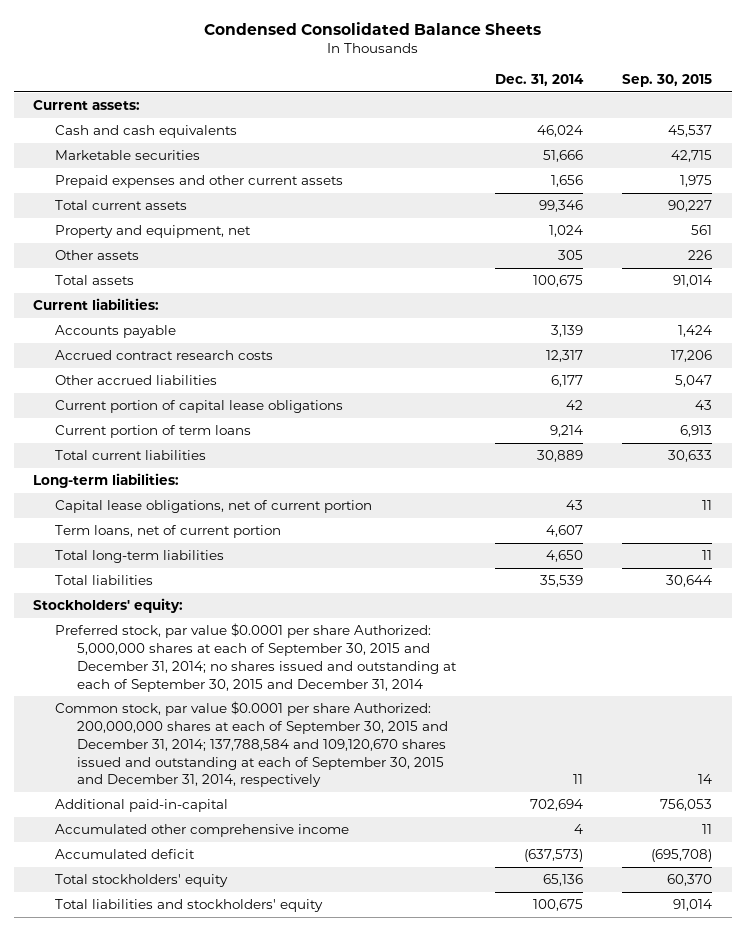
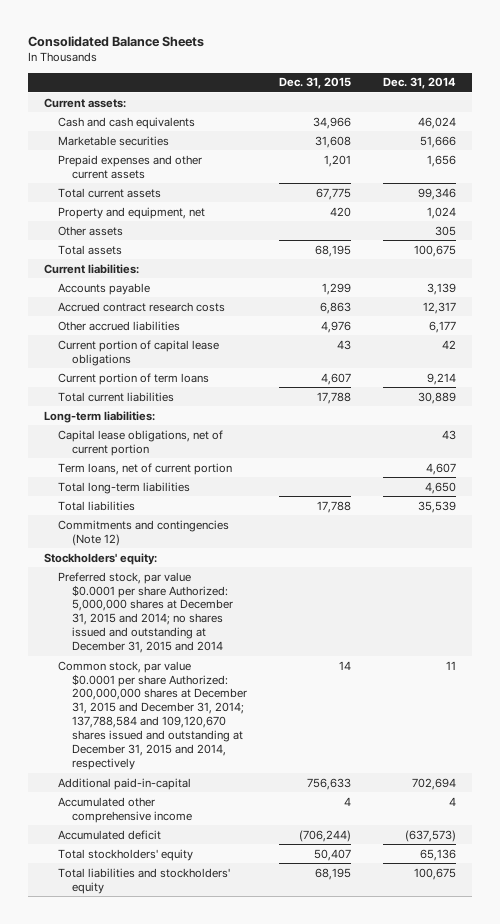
[203,21,541,35] Condensed Consolidated Balance Sheets -> [28,35,205,47] Consolidated Balance Sheets
[622,74,713,88] Sep. 30, 2015 -> none
none -> [278,77,351,90] Dec. 31, 2015
none -> [58,519,230,546] Commitments and contingencies (Note 12)
[54,623,457,692] Preferred stock, par value $0.0001 per share Authorized: 5,000,000 shares at each of September 30, 2015 and December 31, 2014; no shares issued and outstanding at each of September 30, 2015 and December 31, 2014 -> [58,571,234,654] Preferred stock, par value $0.0001 per share Authorized: 5,000,000 shares at December 31, 2015 and 2014; no shares issued and outstanding at December 31, 2015 and 2014
[54,701,448,788] Common stock, par value $0.0001 per share Authorized: 200,000,000 shares at each of September 30, 2015 and December 31, 2014; 137,788,584 and 109,120,670 shares issued and outstanding at each of September 30, 2015 and December 31, 2014, respectively -> [58,660,248,771] Common stock, par value $0.0001 per share Authorized: 200,000,000 shares at December 31, 2015 and December 31, 2014; 137,788,584 and 109,120,670 shares issued and outstanding at December 31, 2015 and 2014, respectively

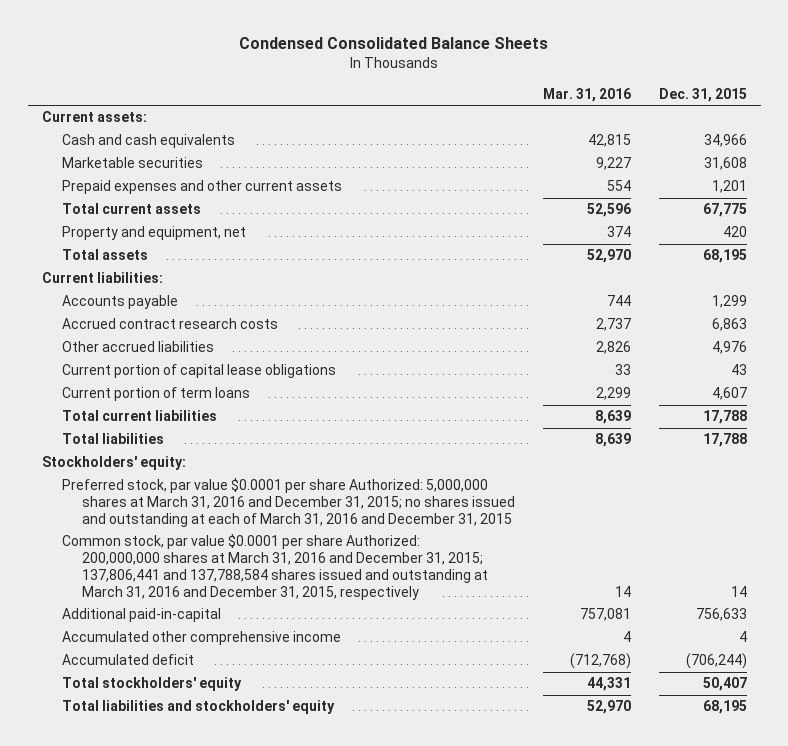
[28,35,205,47] Consolidated Balance Sheets -> [239,37,549,50] Condensed Consolidated Balance Sheets
[382,77,456,90] Dec. 31, 2014 -> none
none -> [542,87,631,102] Mar. 31, 2016
[58,225,124,236] Other assets -> none
[44,410,156,423] Long-term liabilities: -> none
[58,429,224,456] Capital lease obligations, net of current portion -> none
[58,462,233,475] Term loans, net of current portion -> none
[58,481,191,494] Total long-term liabilities -> none
[58,519,230,546] Commitments and contingencies (Note 12) -> none
[58,571,234,654] Preferred stock, par value $0.0001 per share Authorized: 5,000,000 shares at December 31, 2015 and 2014; no shares issued and outstanding at December 31, 2015 and 2014 -> [61,478,516,527] Preferred stock, par value $0.0001 per share Authorized: 5,000,000 shares at March 31, 2016 and December 31, 2015; no shares issued and outstanding at each of March 31, 2016 and December 31, 2015
[58,660,248,771] Common stock, par value $0.0001 per share Authorized: 200,000,000 shares at December 31, 2015 and December 31, 2014; 137,788,584 and 109,120,670 shares issued and outstanding at December 31, 2015 and 2014, respectively -> [61,534,489,600] Common stock, par value $0.0001 per share Authorized: 200,000,000 shares at March 31, 2016 and December 31, 2015; 137,806,441 and 137,788,584 shares issued and outstanding at March 31, 2016 and December 31, 2015, respectively

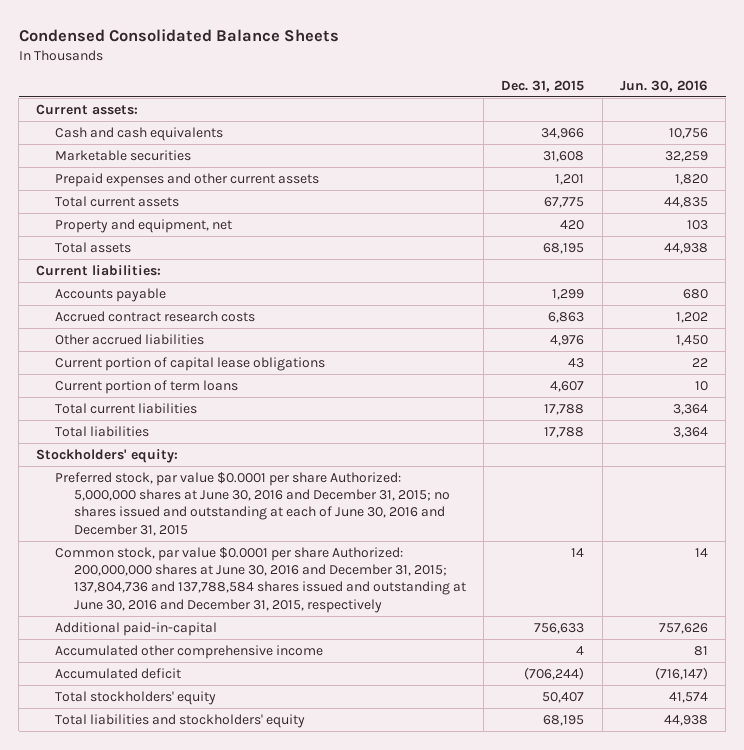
[542,87,631,102] Mar. 31, 2016 -> none
none -> [619,79,708,92] Jun. 30, 2016
[61,478,516,527] Preferred stock, par value $0.0001 per share Authorized: 5,000,000 shares at March 31, 2016 and December 31, 2015; no shares issued and outstanding at each of March 31, 2016 and December 31, 2015 -> [55,471,450,536] Preferred stock, par value $0.0001 per share Authorized: 5,000,000 shares at June 30, 2016 and December 31, 2015; no shares issued and outstanding at each of June 30, 2016 and December 31, 2015
[61,534,489,600] Common stock, par value $0.0001 per share Authorized: 200,000,000 shares at March 31, 2016 and December 31, 2015; 137,806,441 and 137,788,584 shares issued and outstanding at March 31, 2016 and December 31, 2015, respectively -> [55,546,466,613] Common stock, par value $0.0001 per share Authorized: 200,000,000 shares at June 30, 2016 and December 31, 2015; 137,804,736 and 137,788,584 shares issued and outstanding at June 30, 2016 and December 31, 2015, respectively

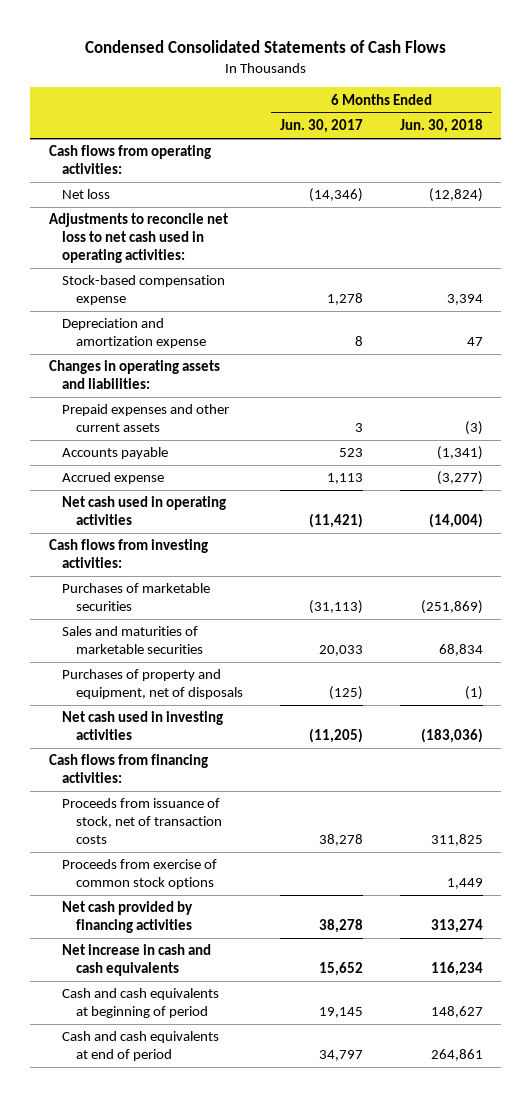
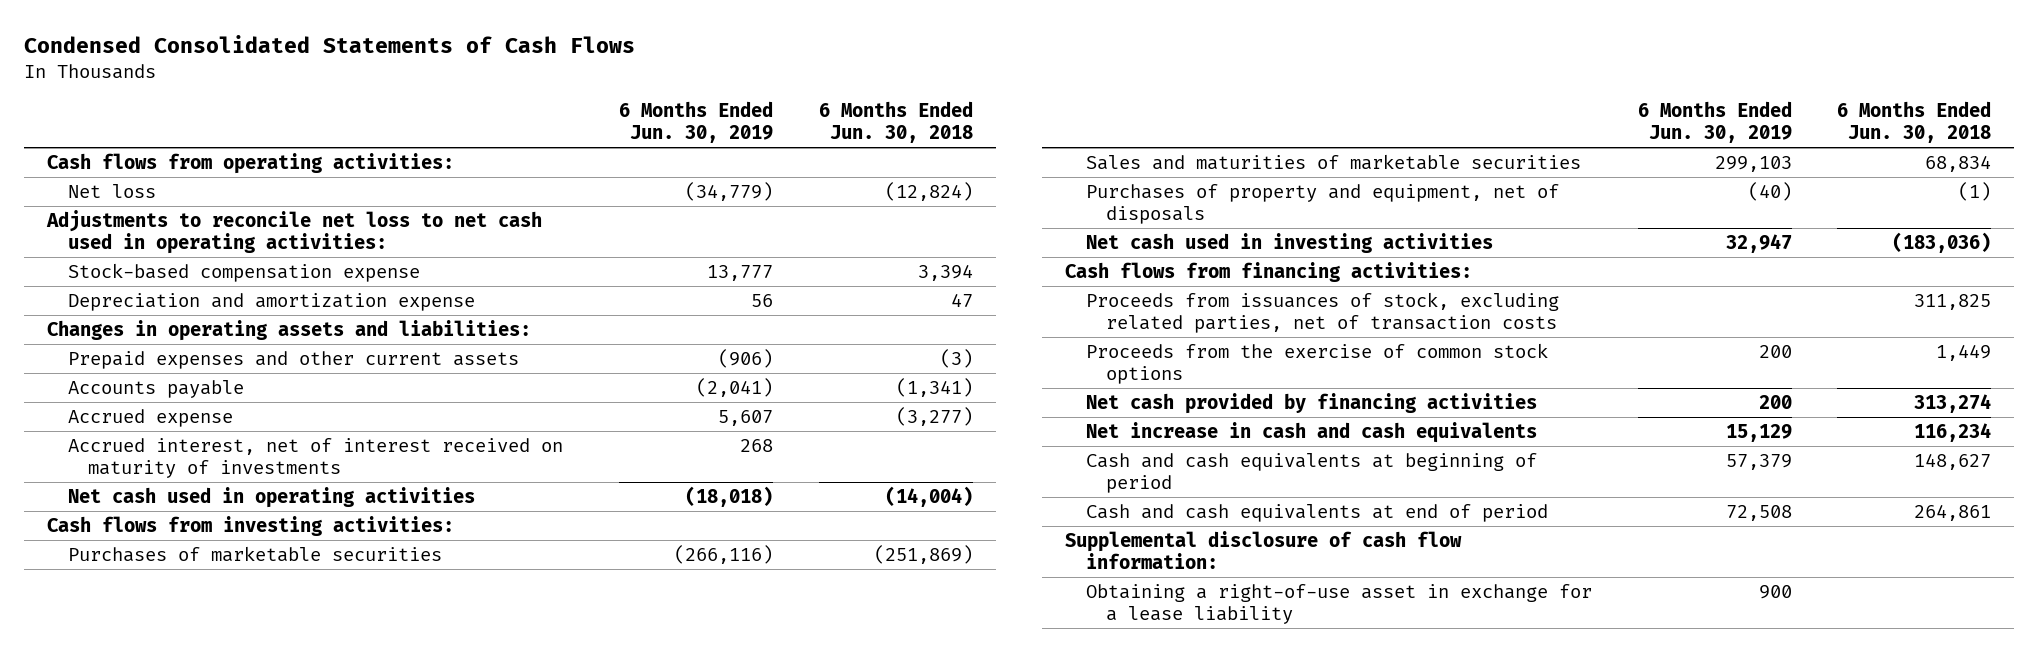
[280,119,364,134] Jun. 30, 2017 -> none
none -> [619,101,774,144] 6 Months Ended Jun. 30, 2019
none -> [67,437,563,478] Accrued interest, net of interest received on maturity of investments
[62,798,223,845] Proceeds from issuance of stock, net of transaction costs -> [1085,291,1559,333] Proceeds from issuances of stock, excluding related parties, net of transaction costs
[62,859,218,890] Proceeds from exercise of common stock options -> [1085,342,1548,384] Proceeds from the exercise of common stock options
none -> [1065,530,1463,569] Supplemental disclosure of cash flow information:
none -> [1085,583,1592,624] Obtaining a right-of-use asset in exchange for a lease liability

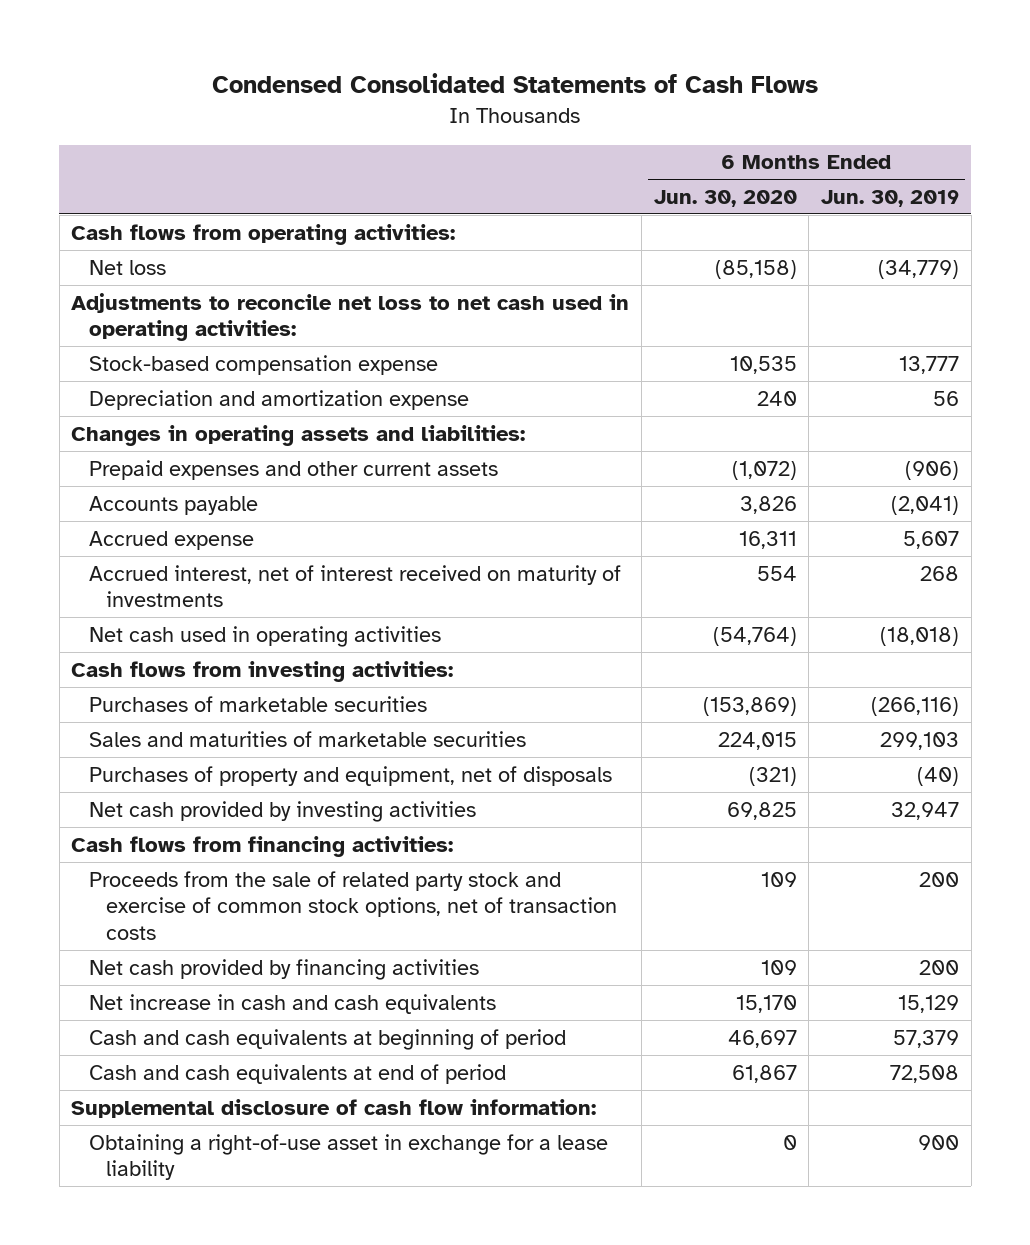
[819,101,974,144] 6 Months Ended Jun. 30, 2018 -> none
none -> [653,189,797,207] Jun. 30, 2020
[1085,232,1493,253] Net cash used in investing activities -> [88,800,476,822] Net cash provided by investing activities
[1085,291,1559,333] Proceeds from issuances of stock, excluding related parties, net of transaction costs -> none
[1085,342,1548,384] Proceeds from the exercise of common stock options -> [88,870,618,940] Proceeds from the sale of related party stock and exercise of common stock options, net of transaction costs

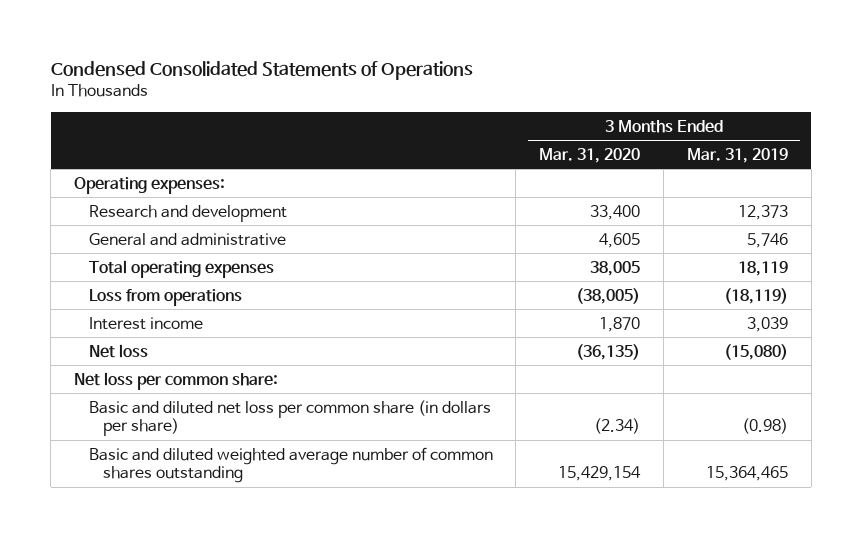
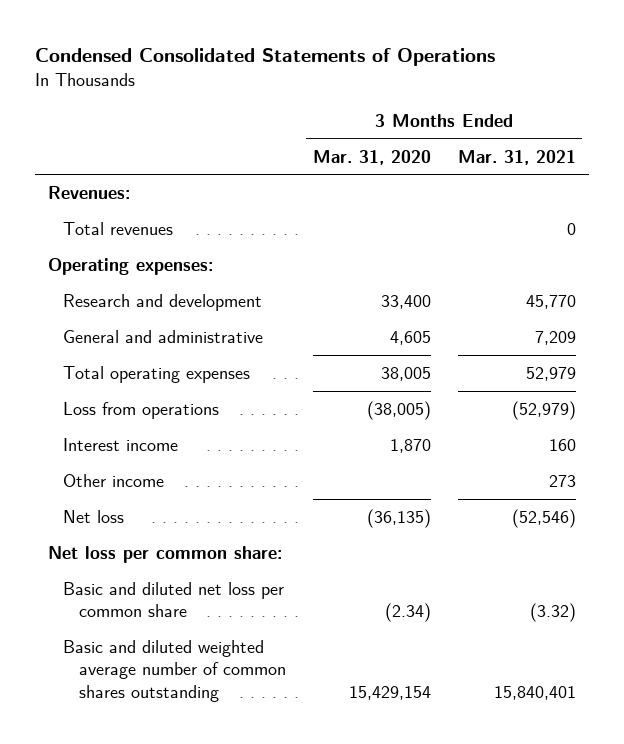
[686,147,788,163] Mar. 31, 2019 -> none
none -> [457,149,576,165] Mar. 31, 2021
none -> [48,185,131,199] Revenues:
none -> [63,221,174,235] Total revenues
none -> [63,473,165,487] Other income
[88,399,491,437] Basic and diluted net loss per common share (in dollars per share) -> [63,581,285,618] Basic and diluted net loss per common share

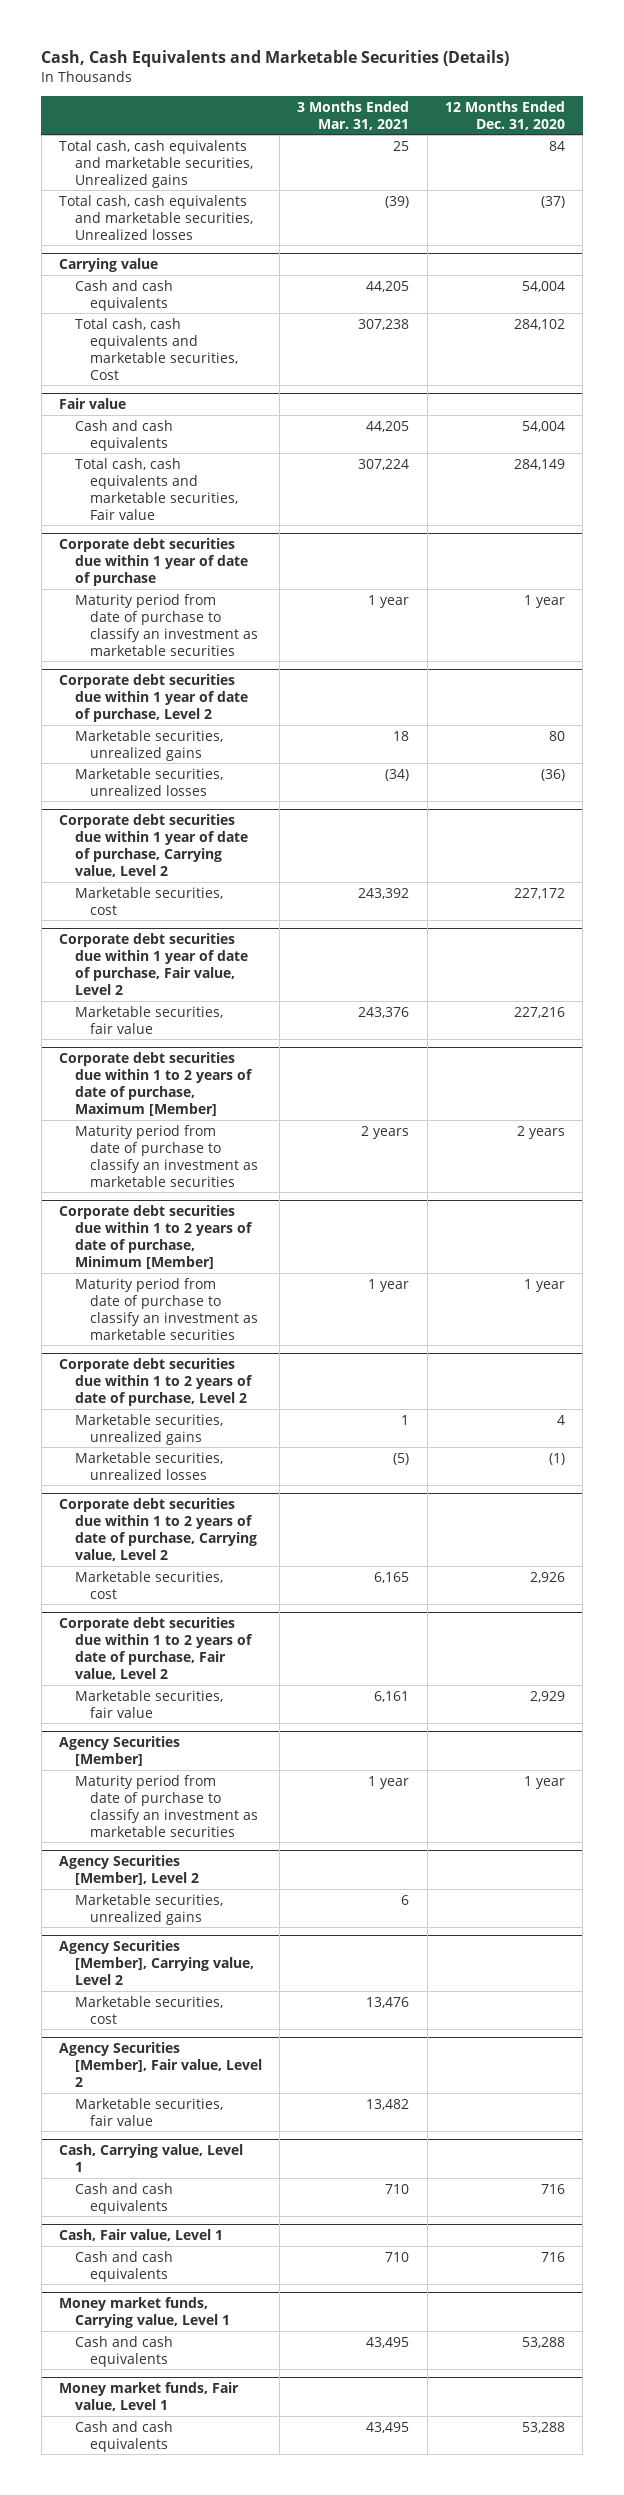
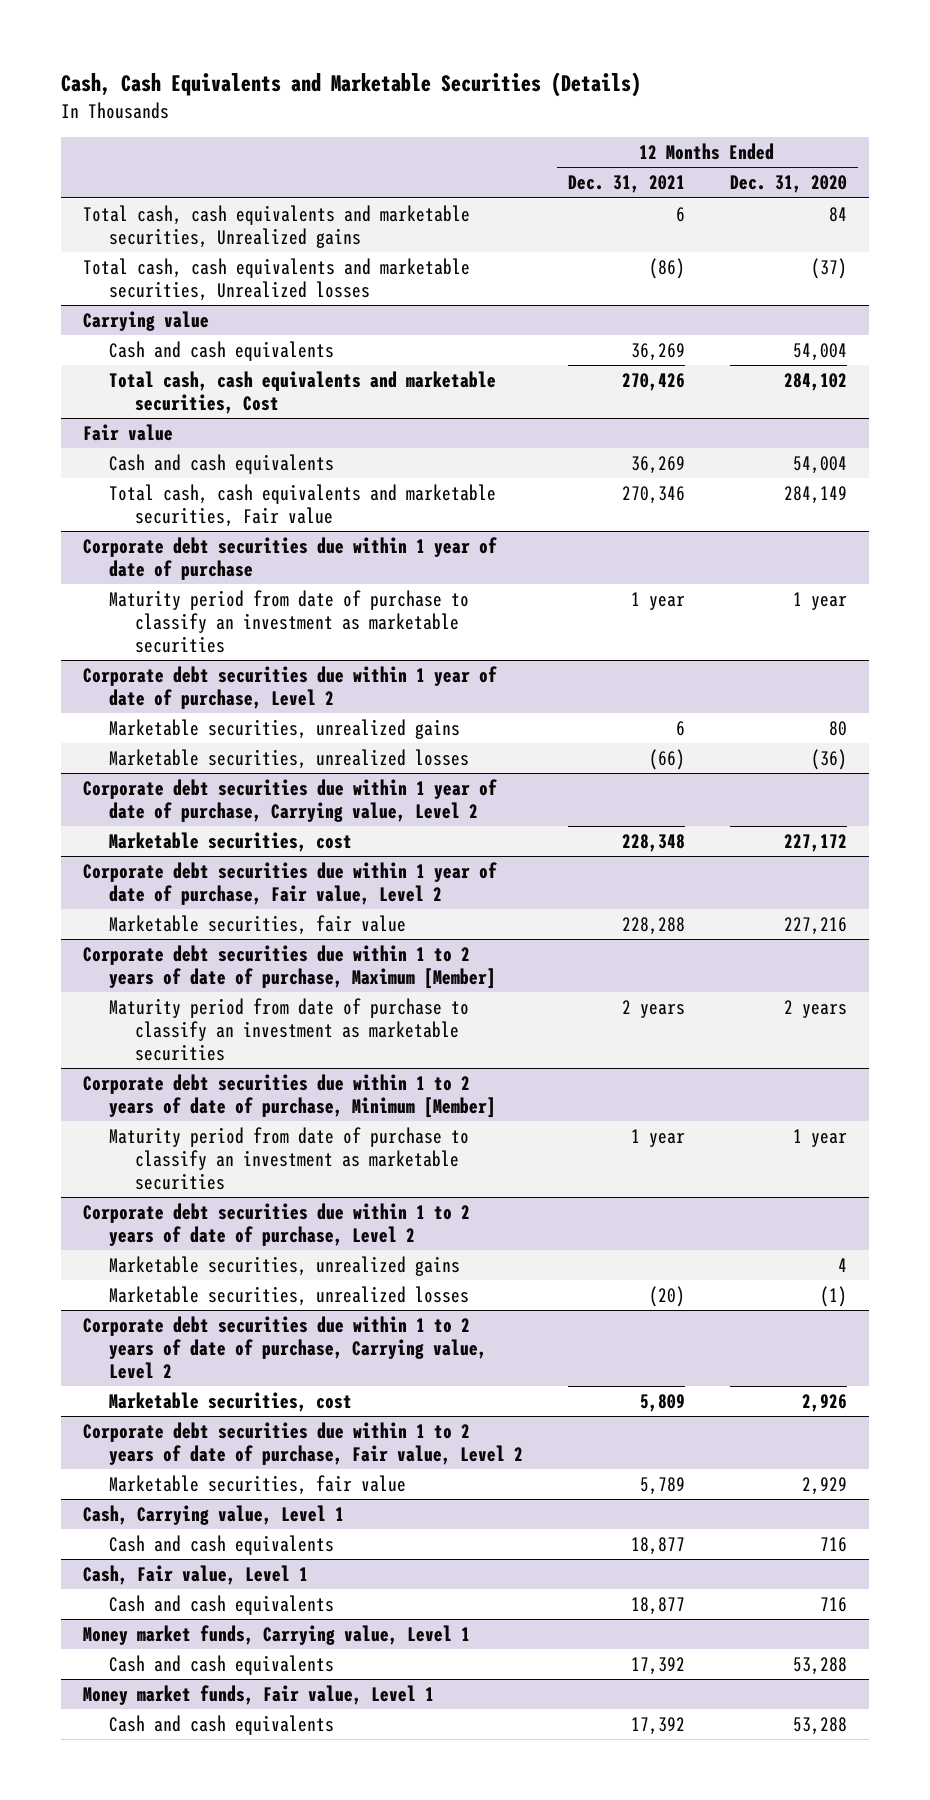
[297,100,410,130] 3 Months Ended Mar. 31, 2021 -> none
none -> [568,175,686,194] Dec. 31, 2021
[59,1736,181,1767] Agency Securities [Member] -> none
[74,1774,259,1837] Maturity period from date of purchase to classify an investment as marketable securities -> none
[59,1855,199,1886] Agency Securities [Member], Level 2 -> none
[74,1893,223,1925] Marketable securities, unrealized gains -> none
[59,1940,254,1986] Agency Securities [Member], Carrying value, Level 2 -> none
[74,1995,223,2024] Marketable securities, cost -> none
[59,2042,262,2088] Agency Securities [Member], Fair value, Level 2 -> none
[74,2097,223,2126] Marketable securities, fair value -> none

